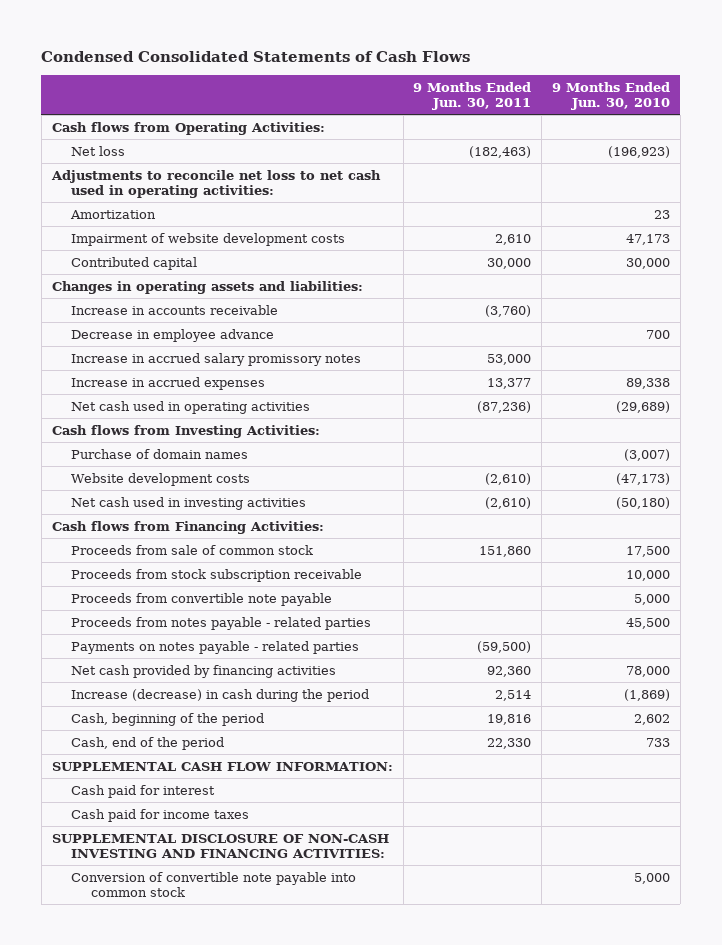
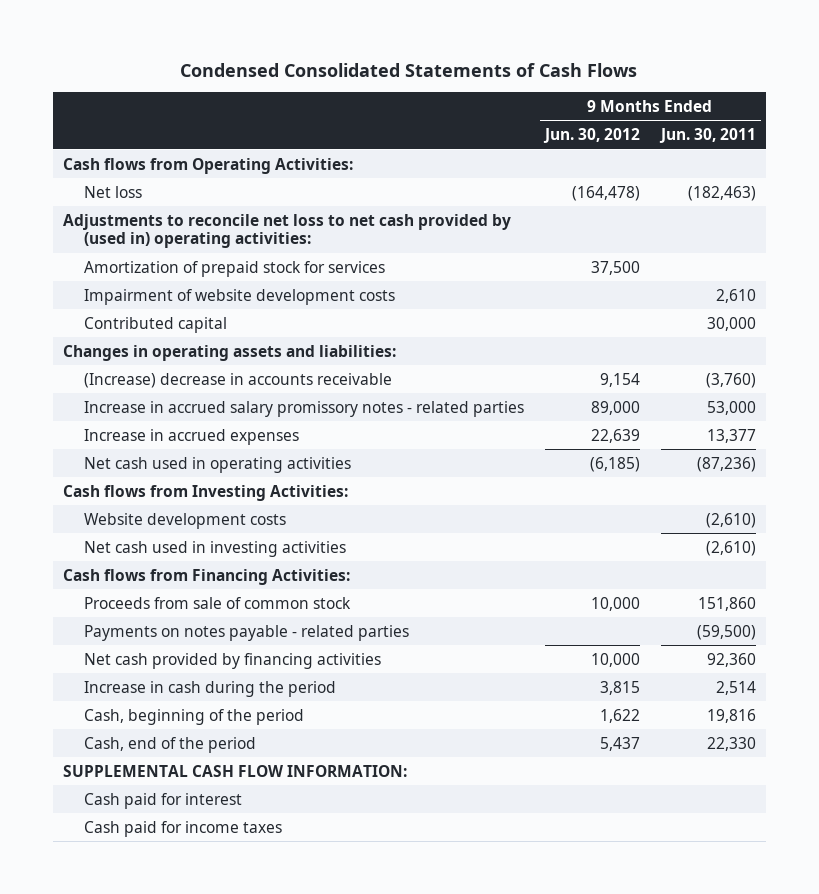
[552,81,671,111] 9 Months Ended Jun. 30, 2010 -> none
none -> [543,128,641,144] Jun. 30, 2012
[70,209,157,219] Amortization -> none
[50,169,381,199] Adjustments to reconcile net loss to net cash used in operating activities: -> [63,213,512,248] Adjustments to reconcile net loss to net cash provided by (used in) operating activities:
none -> [84,260,386,277] Amortization of prepaid stock for services
[71,328,275,342] Decrease in employee advance -> none
[71,304,279,315] Increase in accounts receivable -> [84,372,393,388] (Increase) decrease in accounts receivable
[71,352,362,366] Increase in accrued salary promissory notes -> [84,400,525,417] Increase in accrued salary promissory notes - related parties
[71,448,249,459] Purchase of domain names -> none
[71,568,363,582] Proceeds from stock subscription receivable -> none
[71,592,333,606] Proceeds from convertible note payable -> none
[71,616,372,630] Proceeds from notes payable - related parties -> none
[71,688,370,702] Increase (decrease) in cash during the period -> [84,680,337,697] Increase in cash during the period
[51,833,389,859] SUPPLEMENTAL DISCLOSURE OF NON-CASH INVESTING AND FINANCING ACTIVITIES: -> none
[71,871,357,898] Conversion of convertible note payable into common stock -> none

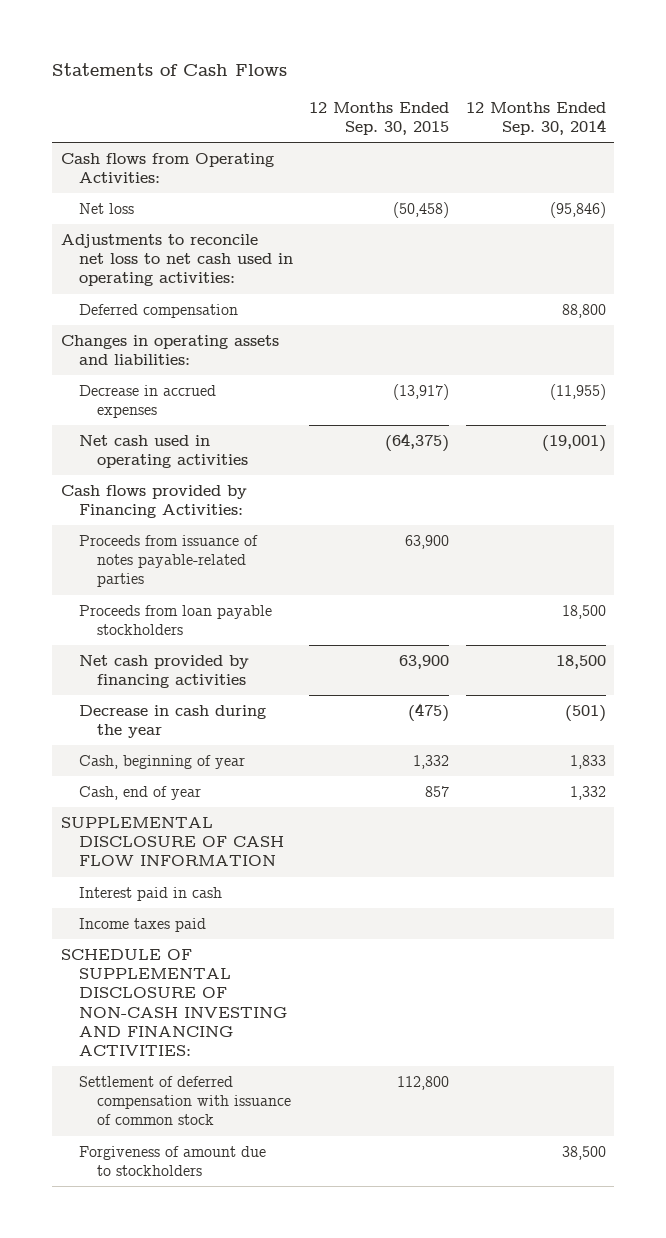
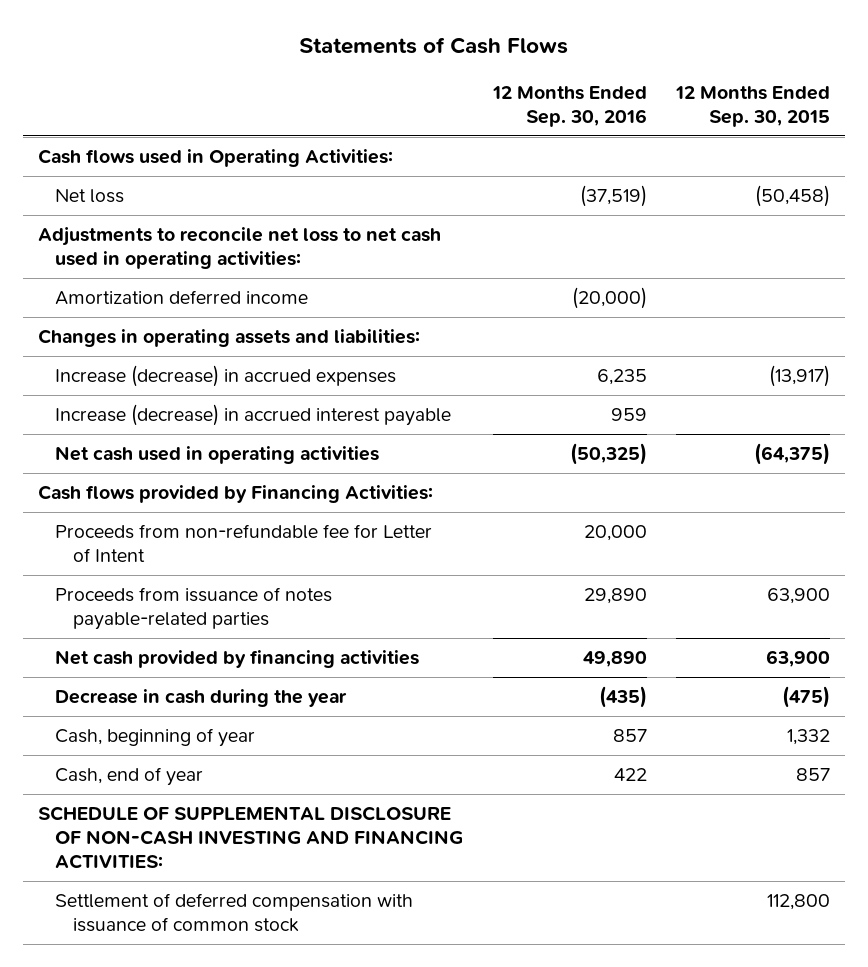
[465,101,606,135] 12 Months Ended Sep. 30, 2014 -> none
none -> [491,85,647,127] 12 Months Ended Sep. 30, 2016
[60,152,274,184] Cash flows from Operating Activities: -> [37,149,393,168] Cash flows used in Operating Activities:
[78,303,238,318] Deferred compensation -> none
none -> [55,290,309,306] Amortization deferred income
[78,384,216,419] Decrease in accrued expenses -> [55,365,397,388] Increase (decrease) in accrued expenses
none -> [55,404,452,427] Increase (decrease) in accrued interest payable
none -> [55,524,433,563] Proceeds from non-refundable fee for Letter of Intent
[78,604,272,636] Proceeds from loan payable stockholders -> none
[60,816,284,867] SUPPLEMENTAL DISCLOSURE OF CASH FLOW INFORMATION -> none
[78,886,222,901] Interest paid in cash -> none
[78,917,206,932] Income taxes paid -> none
[78,1145,266,1177] Forgiveness of amount due to stockholders -> none

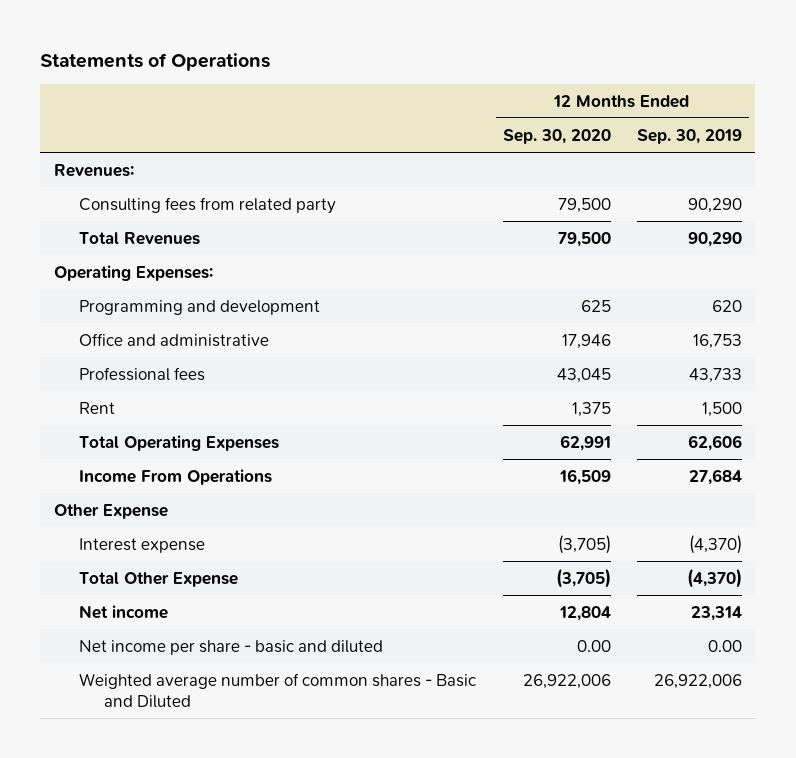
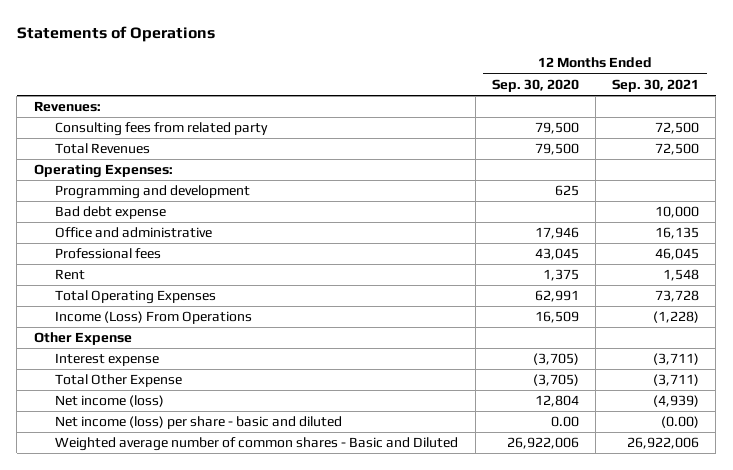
[637,128,743,144] Sep. 30, 2019 -> none
none -> [612,78,700,92] Sep. 30, 2021
none -> [55,206,167,220] Bad debt expense
[78,468,272,485] Income From Operations -> [55,311,253,325] Income (Loss) From Operations
[78,604,168,619] Net income -> [55,395,165,408] Net income (loss)
[78,639,383,655] Net income per share - basic and diluted -> [55,416,343,430] Net income (loss) per share - basic and diluted

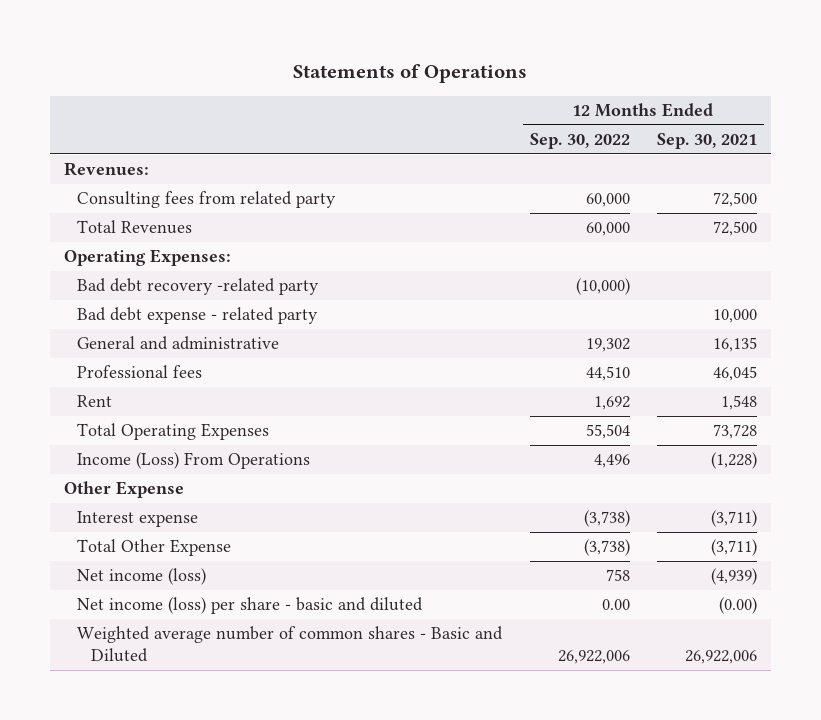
[491,78,579,92] Sep. 30, 2020 -> none
none -> [529,133,630,150] Sep. 30, 2022
[55,185,251,200] Programming and development -> none
none -> [77,278,320,296] Bad debt recovery -related party
[55,206,167,220] Bad debt expense -> [77,307,319,325] Bad debt expense - related party
[55,227,213,239] Office and administrative -> [77,336,280,351] General and administrative

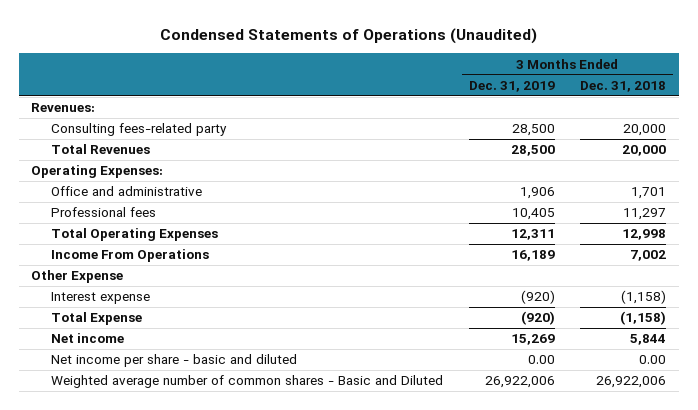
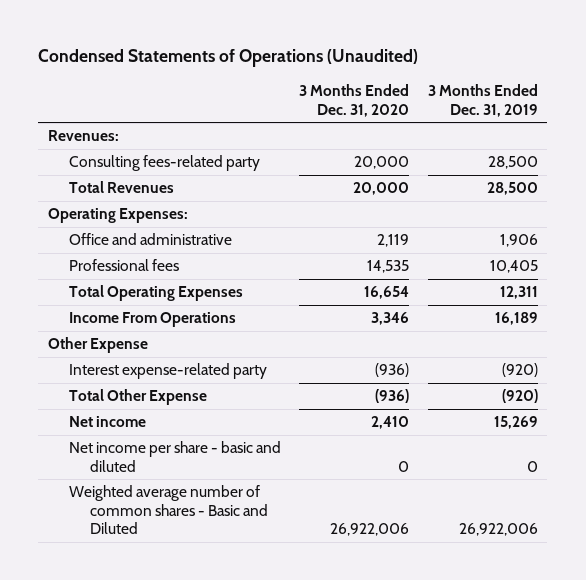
[580,80,667,92] Dec. 31, 2018 -> none
none -> [299,84,410,117] 3 Months Ended Dec. 31, 2020
[51,292,151,305] Interest expense -> [68,363,267,380] Interest expense-related party
[51,312,143,326] Total Expense -> [68,389,207,406] Total Other Expense
[527,355,555,365] 0.00 -> [526,460,538,472] 0

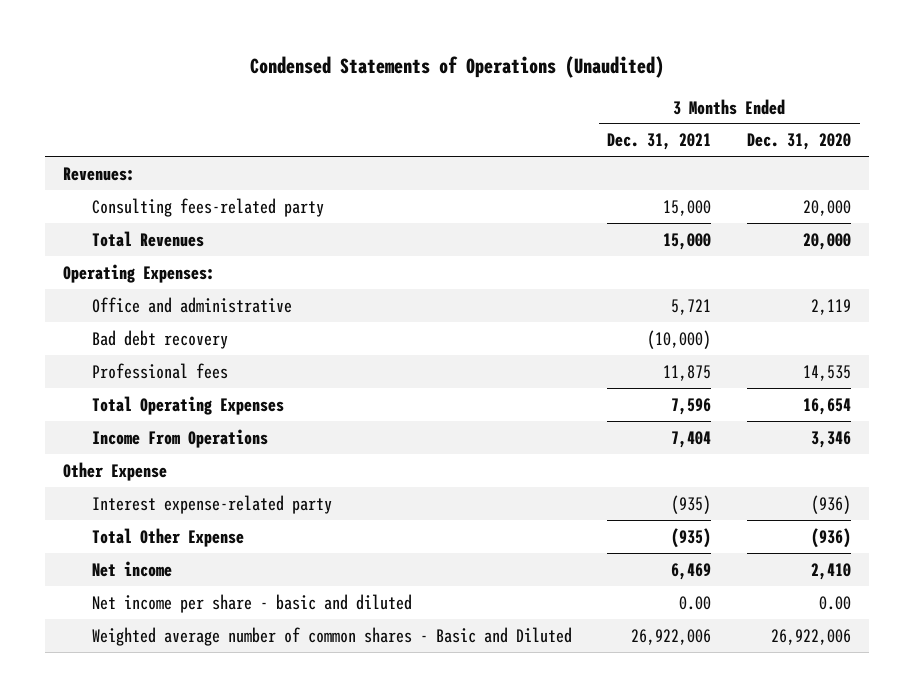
[427,84,538,117] 3 Months Ended Dec. 31, 2019 -> none
none -> [607,133,712,151] Dec. 31, 2021
none -> [91,329,228,349] Bad debt recovery
[398,460,410,472] 0 -> [819,595,852,610] 0.00

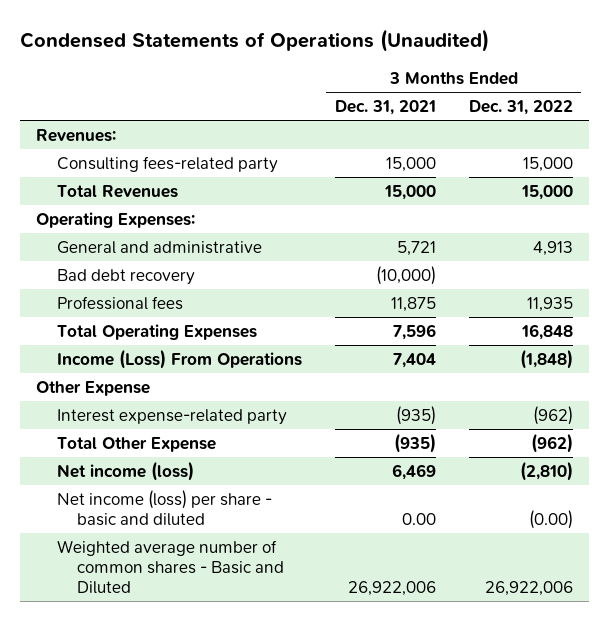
[747,133,852,151] Dec. 31, 2020 -> none
none -> [468,100,573,116] Dec. 31, 2022
[91,296,292,313] Office and administrative -> [56,240,262,254] General and administrative
[91,428,268,448] Income From Operations -> [56,348,302,369] Income (Loss) From Operations
[91,560,172,577] Net income -> [56,460,194,481] Net income (loss)
[91,593,412,613] Net income per share - basic and diluted -> [56,489,272,526] Net income (loss) per share - basic and diluted

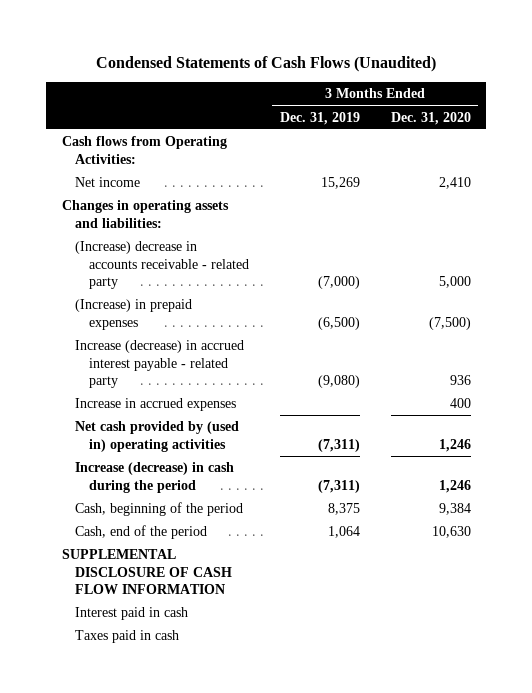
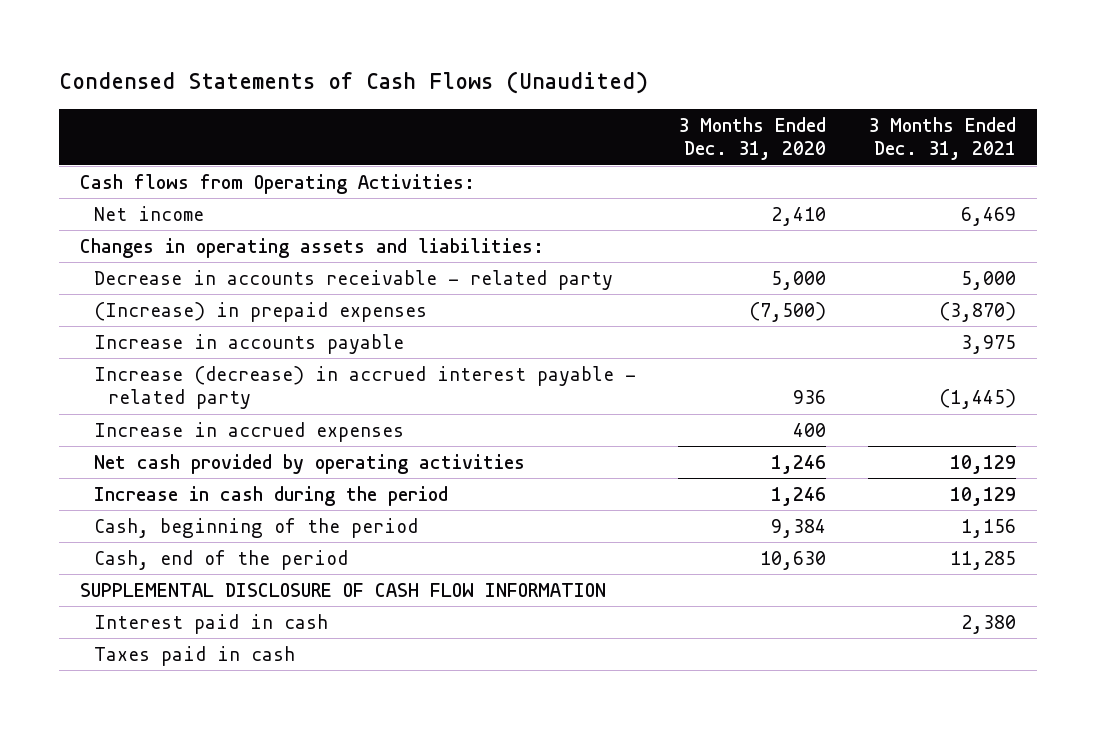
[279,111,360,125] Dec. 31, 2019 -> none
none -> [868,117,1017,161] 3 Months Ended Dec. 31, 2021
[75,241,249,290] (Increase) decrease in accounts receivable - related party -> [94,270,614,291] Decrease in accounts receivable - related party
none -> [94,334,405,355] Increase in accounts payable
[75,421,240,452] Net cash provided by (used in) operating activities -> [94,454,526,475] Net cash provided by operating activities
[75,462,235,493] Increase (decrease) in cash during the period -> [94,486,449,507] Increase in cash during the period

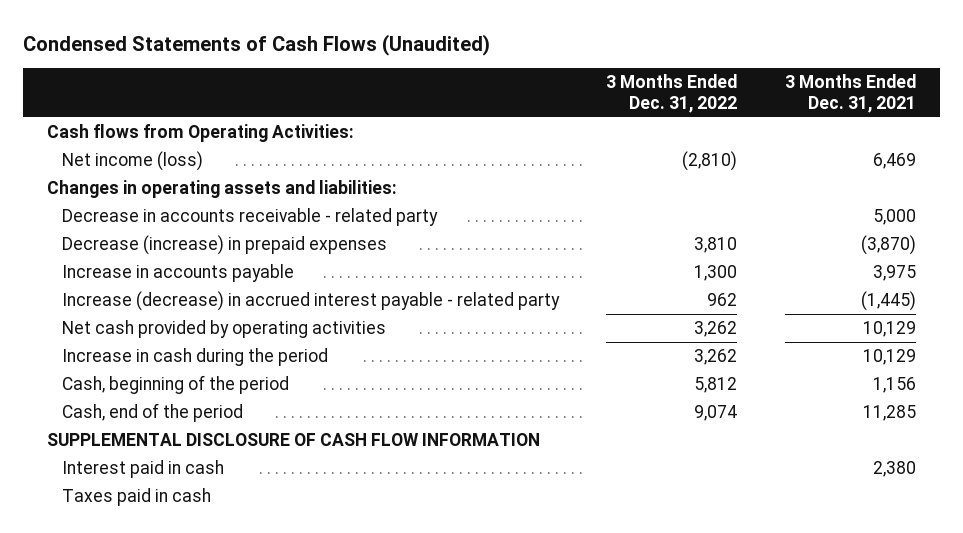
[678,117,827,161] 3 Months Ended Dec. 31, 2020 -> none
none -> [606,74,738,114] 3 Months Ended Dec. 31, 2022
[94,206,205,222] Net income -> [61,151,203,172] Net income (loss)
[94,302,428,323] (Increase) in prepaid expenses -> [61,235,387,256] Decrease (increase) in prepaid expenses
[94,422,405,443] Increase in accrued expenses -> none

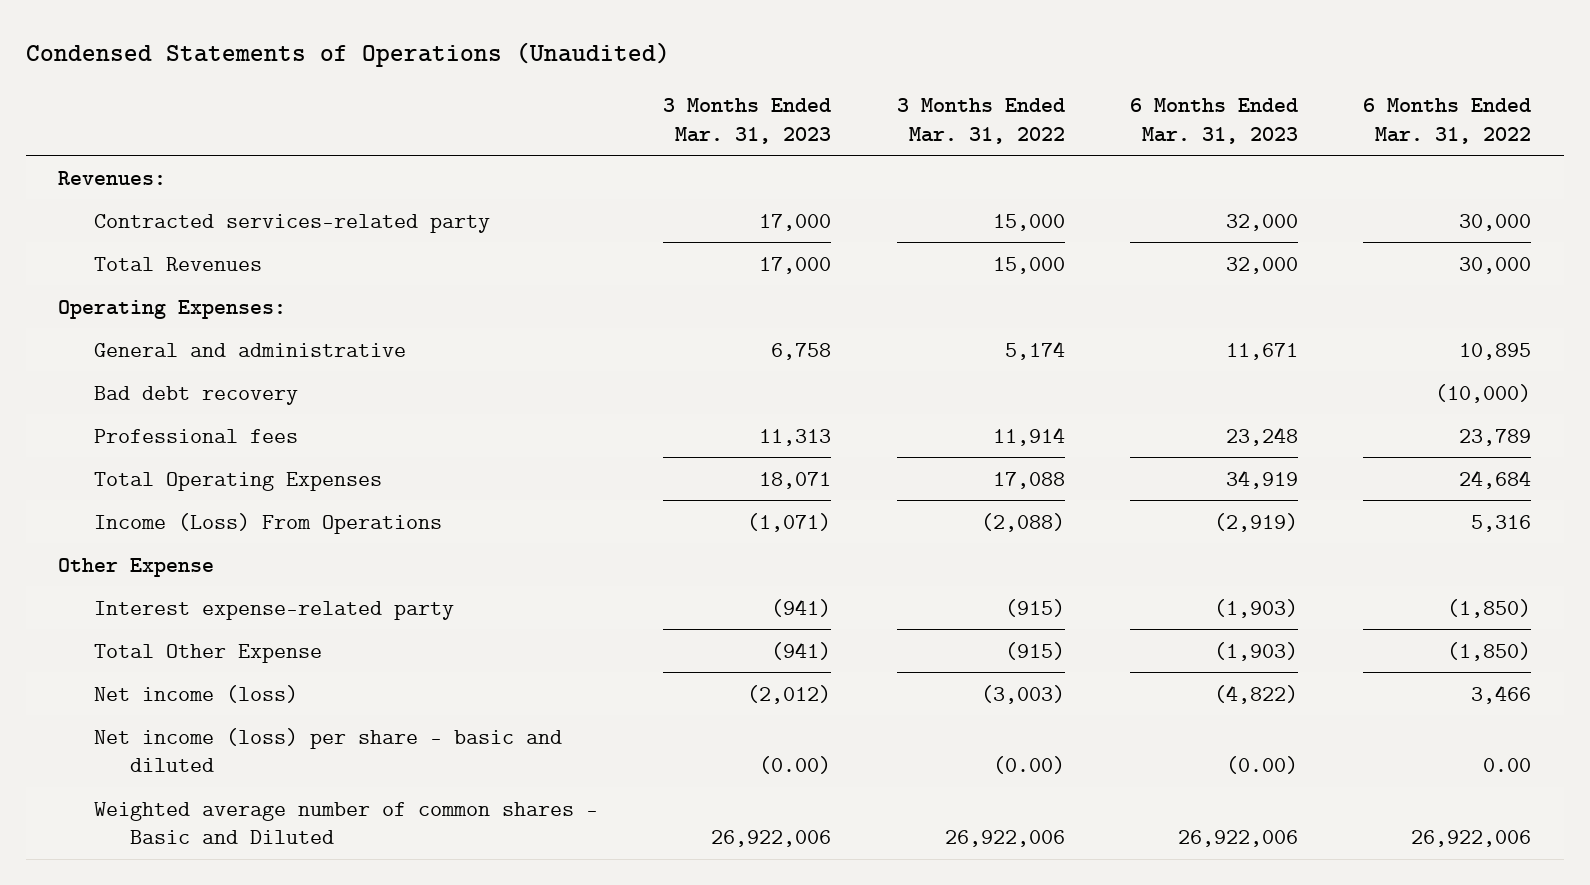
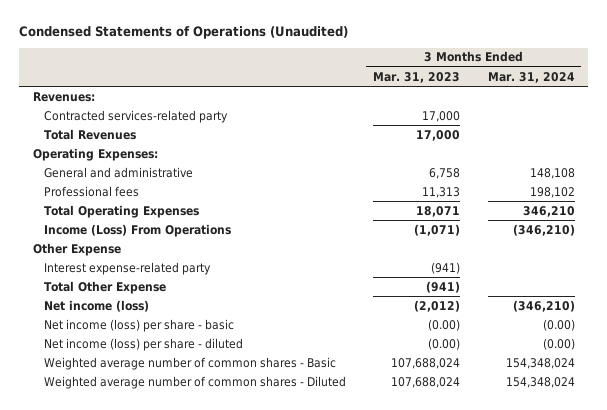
[896,98,1065,144] 3 Months Ended Mar. 31, 2022 -> none
[1130,98,1299,144] 6 Months Ended Mar. 31, 2023 -> none
[1363,98,1532,144] 6 Months Ended Mar. 31, 2022 -> none
none -> [487,71,575,83] Mar. 31, 2024
[93,385,298,405] Bad debt recovery -> none
[93,727,562,773] Net income (loss) per share - basic and diluted -> [43,318,234,332] Net income (loss) per share - basic
none -> [43,337,243,351] Net income (loss) per share - diluted
[93,801,598,845] Weighted average number of common shares - Basic and Diluted -> [43,356,336,370] Weighted average number of common shares - Basic
[711,830,832,848] 26,922,006 -> [391,357,461,369] 107,688,024
none -> [43,375,346,389] Weighted average number of common shares - Diluted

